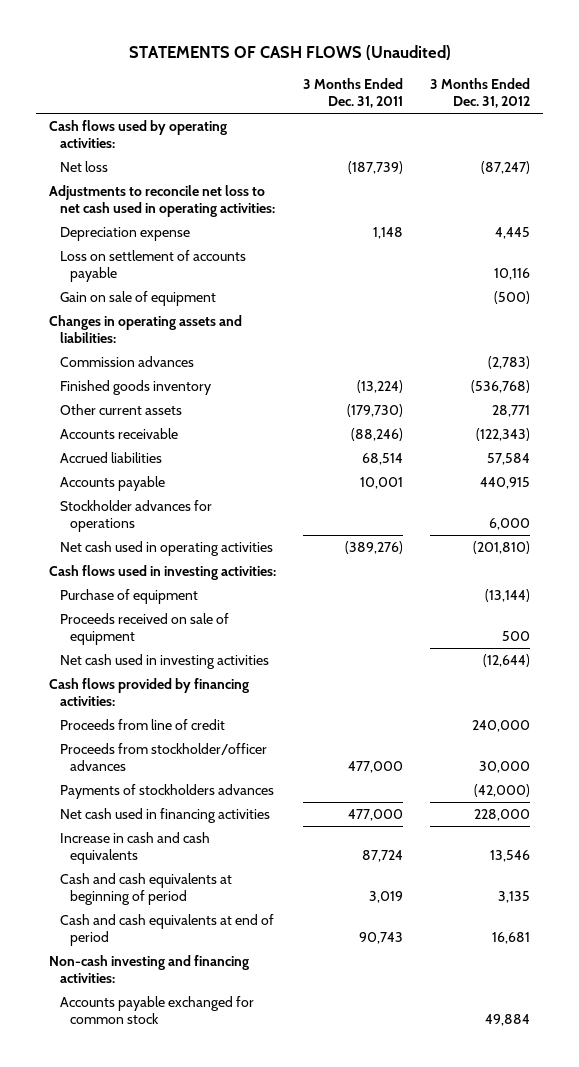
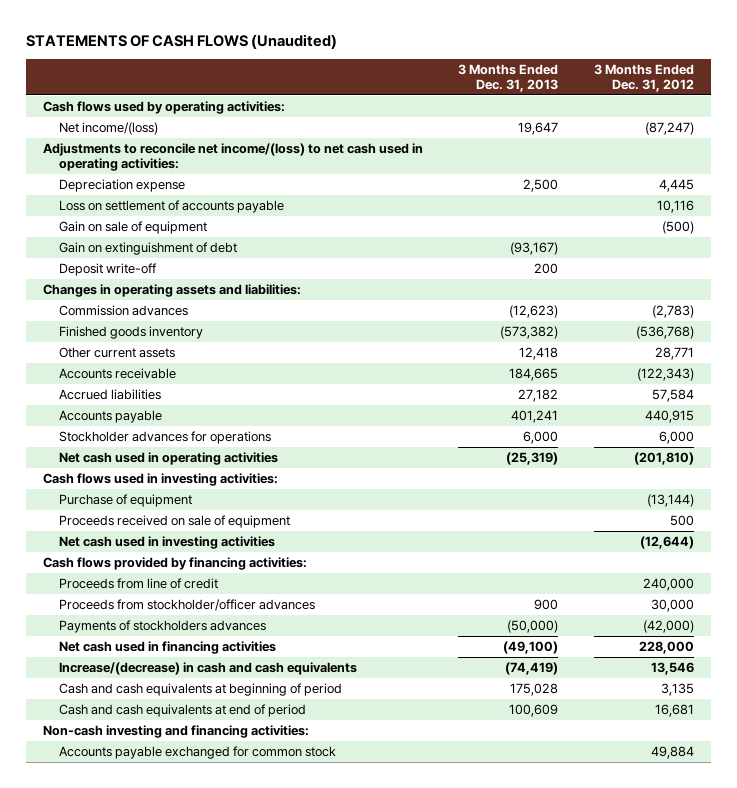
[303,78,404,109] 3 Months Ended Dec. 31, 2011 -> none
none -> [458,63,559,93] 3 Months Ended Dec. 31, 2013
[59,160,108,172] Net loss -> [59,122,159,136] Net income/(loss)
[49,184,275,217] Adjustments to reconcile net loss to net cash used in operating activities: -> [43,143,424,172] Adjustments to reconcile net income/(loss) to net cash used in operating activities:
none -> [59,242,238,256] Gain on extinguishment of debt
none -> [59,263,158,277] Deposit write-off
[59,831,210,864] Increase in cash and cash equivalents -> [59,662,358,676] Increase/(decrease) in cash and cash equivalents

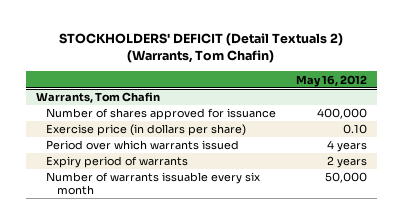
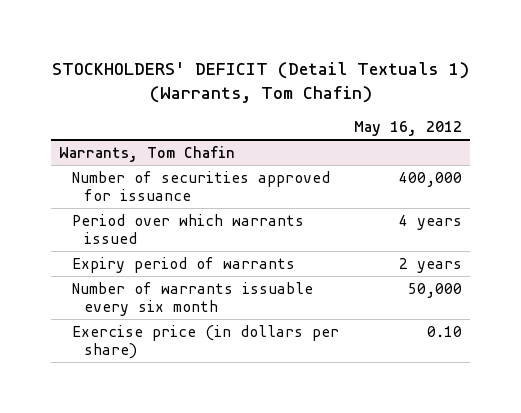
[59,33,344,64] STOCKHOLDERS' DEFICIT (Detail Textuals 2) (Warrants, Tom Chafin) -> [51,61,469,103] STOCKHOLDERS' DEFICIT (Detail Textuals 1) (Warrants, Tom Chafin)
[46,108,277,121] Number of shares approved for issuance -> [71,170,330,202] Number of securities approved for issuance
[46,124,247,137] Exercise price (in dollars per share) -> [71,324,339,360] Exercise price (in dollars per share)

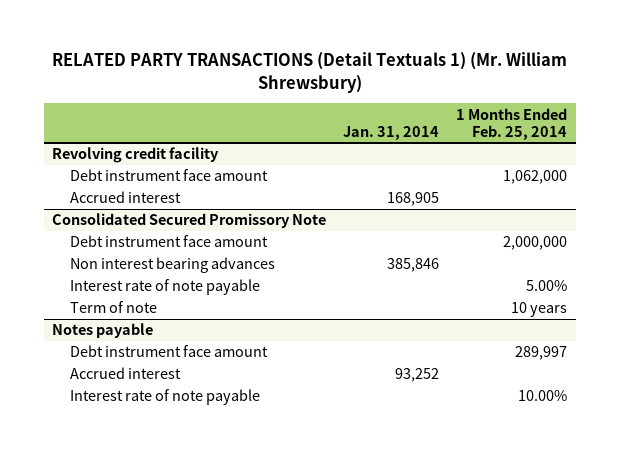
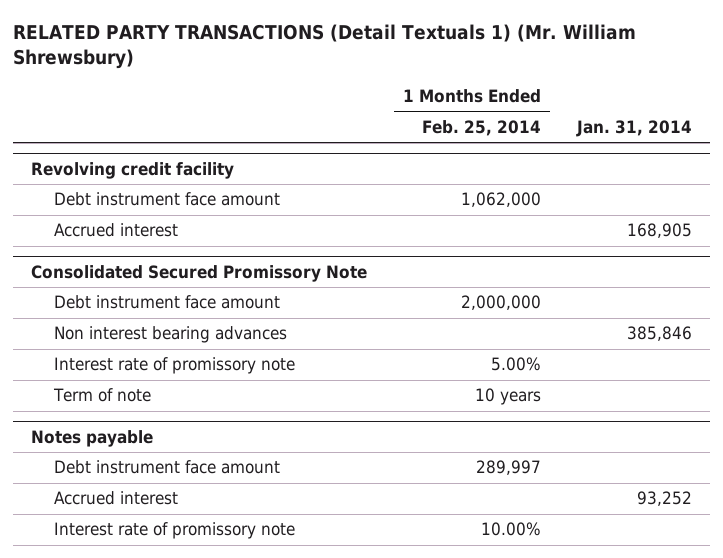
[69,279,260,296] Interest rate of note payable -> [53,357,295,375] Interest rate of promissory note
[69,389,260,406] Interest rate of note payable -> [53,522,295,540] Interest rate of promissory note

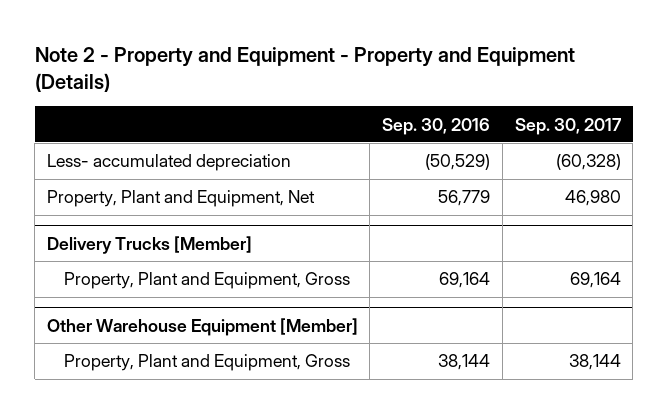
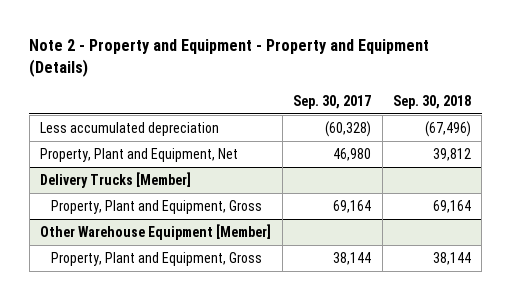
[382,117,491,135] Sep. 30, 2016 -> none
none -> [392,94,471,109] Sep. 30, 2018
[46,154,291,172] Less- accumulated depreciation -> [40,122,220,137] Less accumulated depreciation

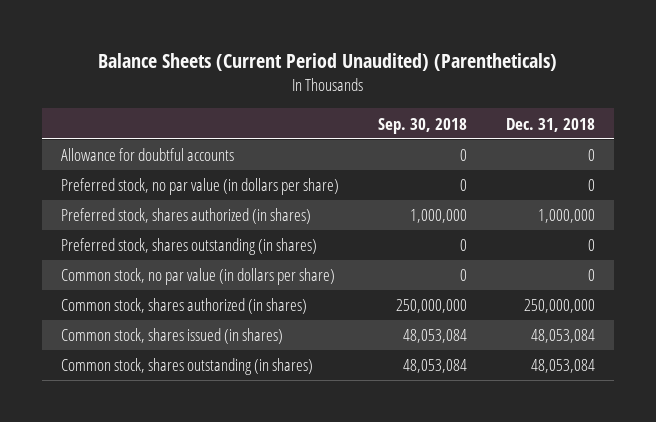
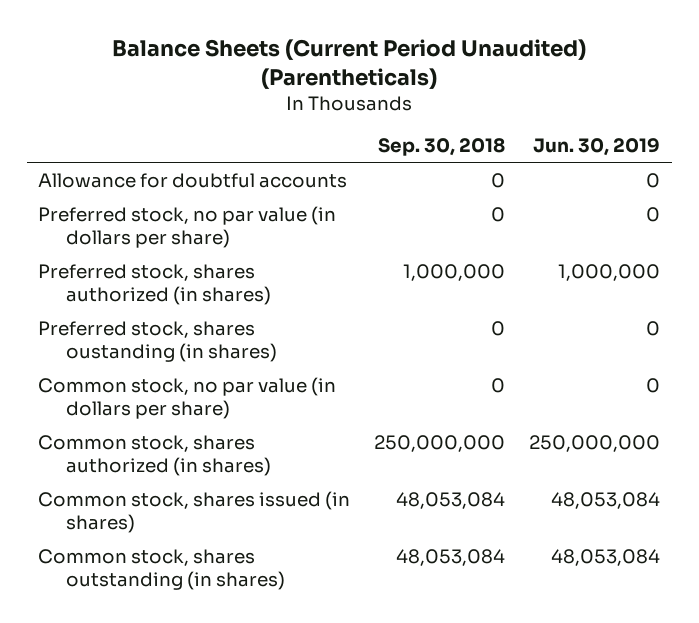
[505,117,595,132] Dec. 31, 2018 -> none
none -> [533,138,661,157] Jun. 30, 2019
[61,238,318,256] Preferred stock, shares outstanding (in shares) -> [38,320,278,362] Preferred stock, shares oustanding (in shares)

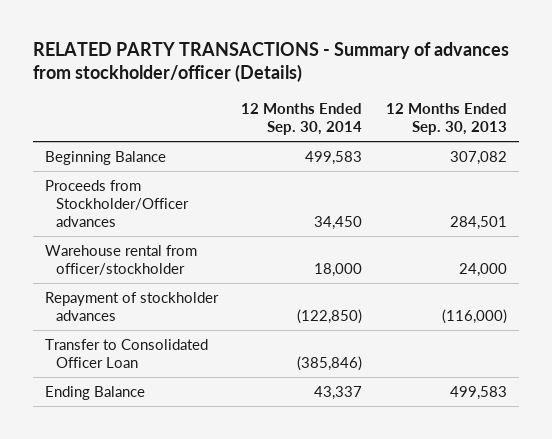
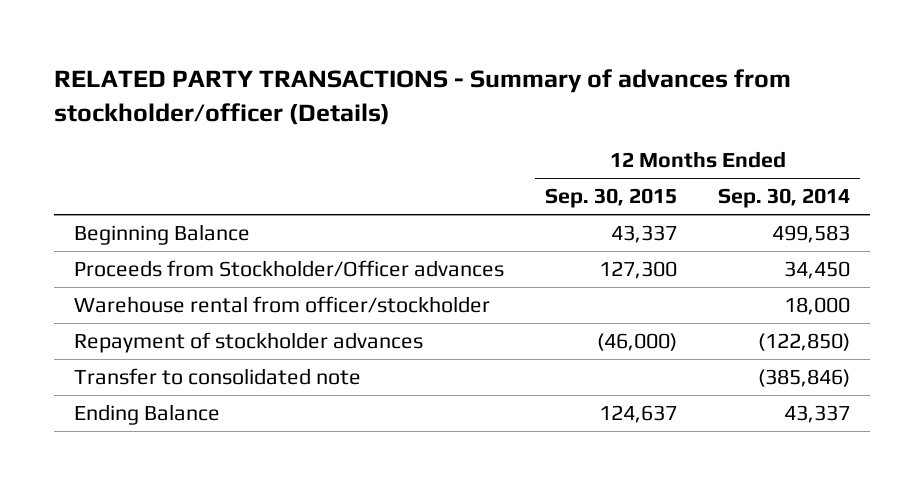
[386,103,508,136] 12 Months Ended Sep. 30, 2013 -> none
none -> [545,188,678,209] Sep. 30, 2015
[44,338,208,368] Transfer to Consolidated Officer Loan -> [74,367,362,385] Transfer to consolidated note

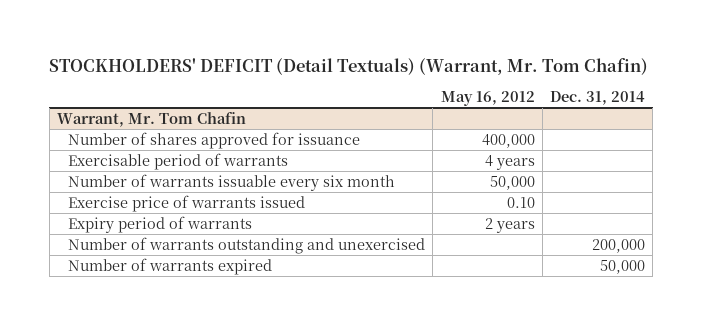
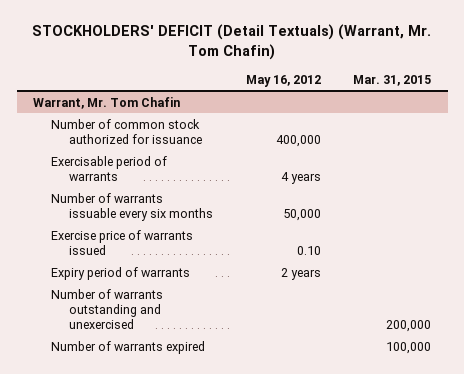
[550,90,646,105] Dec. 31, 2014 -> none
none -> [353,74,432,86] Mar. 31, 2015
[68,131,361,149] Number of shares approved for issuance -> [51,118,203,144] Number of common stock authorized for issuance
[68,173,396,191] Number of warrants issuable every six month -> [51,192,214,221] Number of warrants issuable every six months

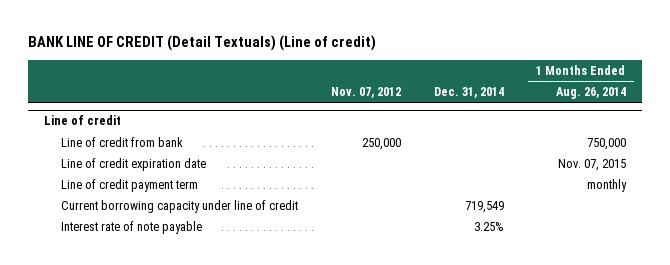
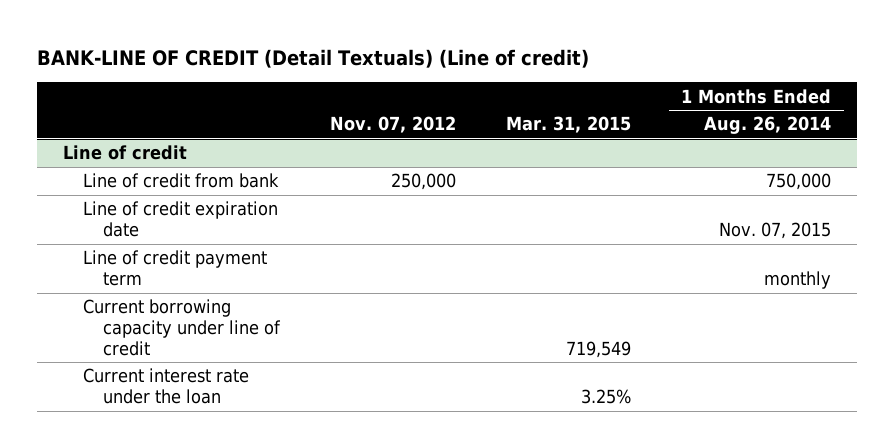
[27,35,376,52] BANK LINE OF CREDIT (Detail Textuals) (Line of credit) -> [37,48,590,68] BANK-LINE OF CREDIT (Detail Textuals) (Line of credit)
[433,87,504,99] Dec. 31, 2014 -> none
none -> [506,116,632,134] Mar. 31, 2015
[60,221,202,235] Interest rate of note payable -> [82,368,249,405] Current interest rate under the loan

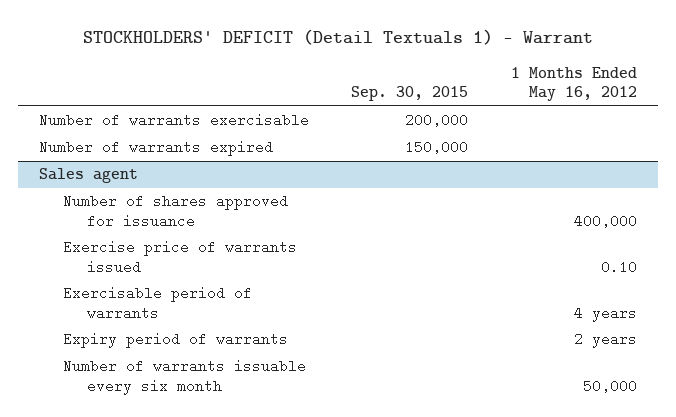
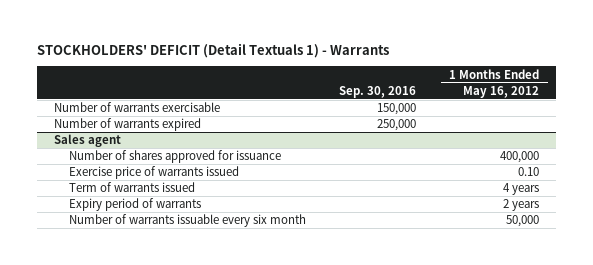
[82,29,593,46] STOCKHOLDERS' DEFICIT (Detail Textuals 1) - Warrant -> [37,42,390,58] STOCKHOLDERS' DEFICIT (Detail Textuals 1) - Warrants
[351,86,469,102] Sep. 30, 2015 -> none
none -> [338,85,416,98] Sep. 30, 2016
[62,286,252,320] Exercisable period of warrants -> [68,182,195,193] Term of warrants issued

